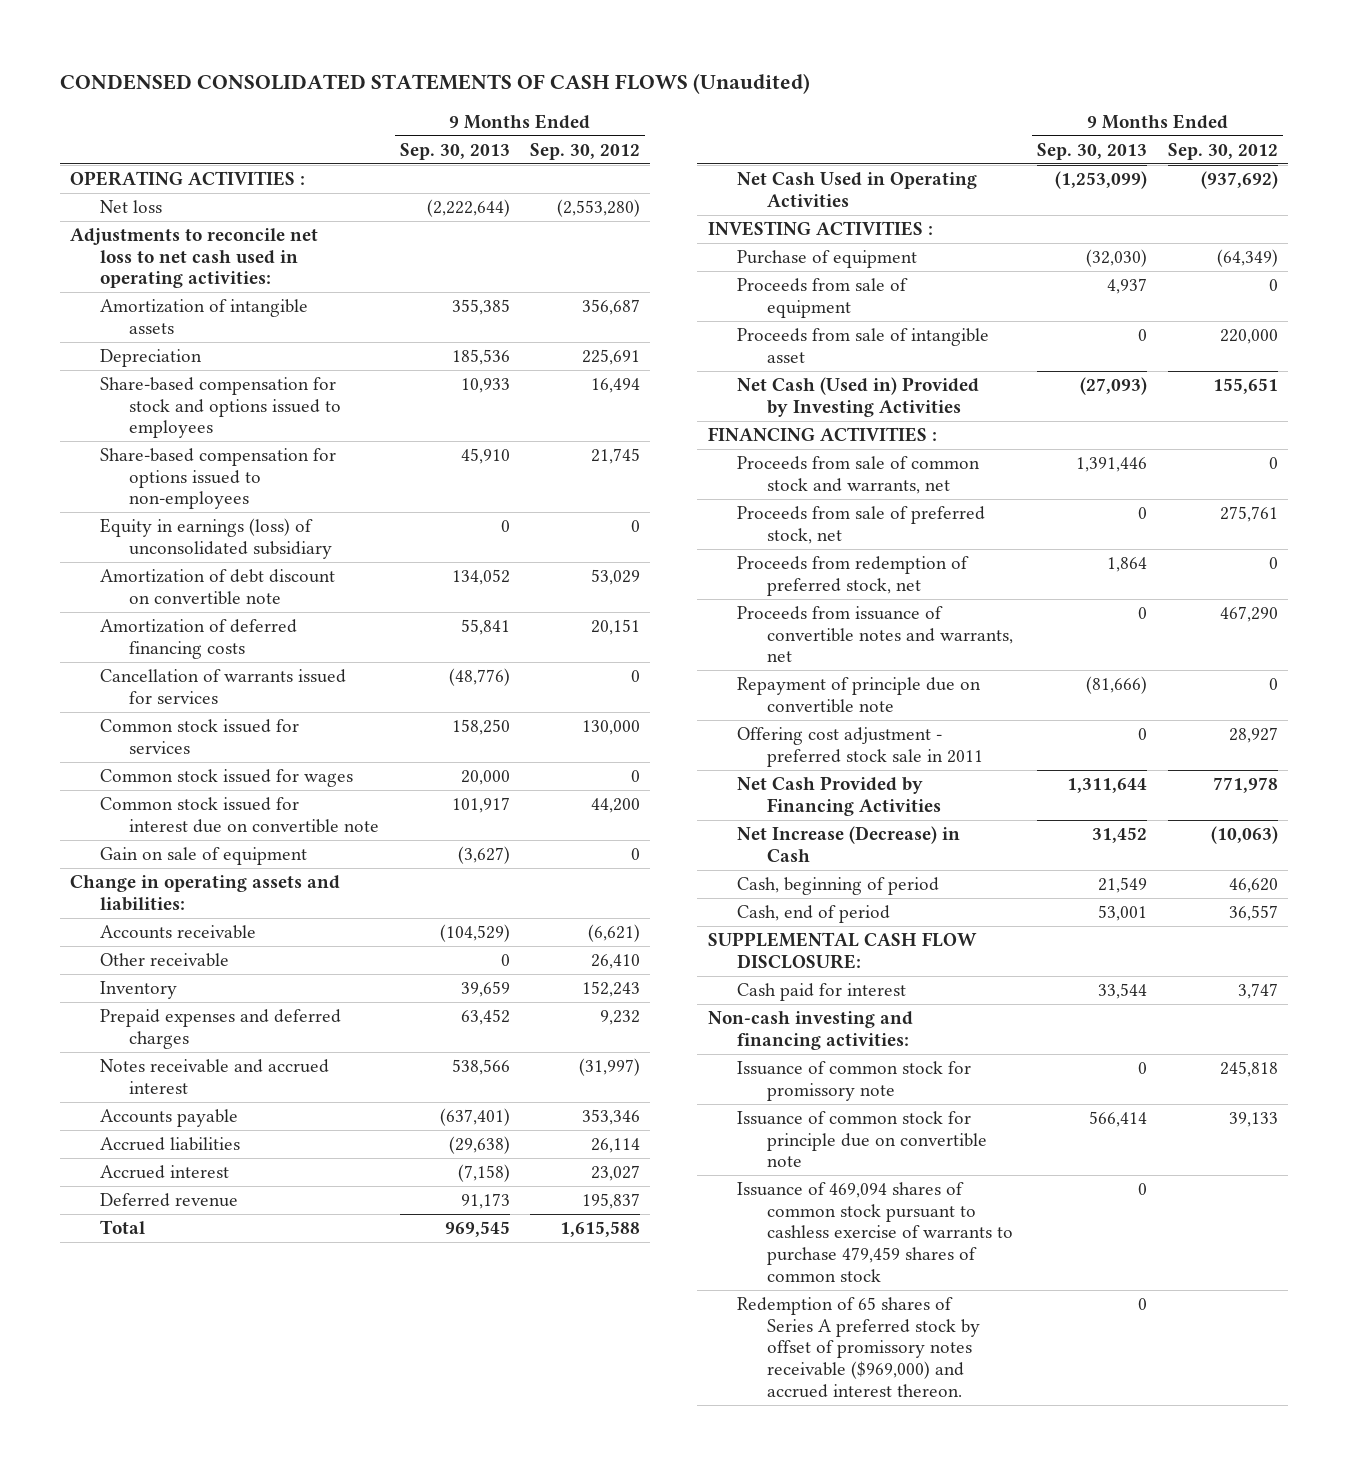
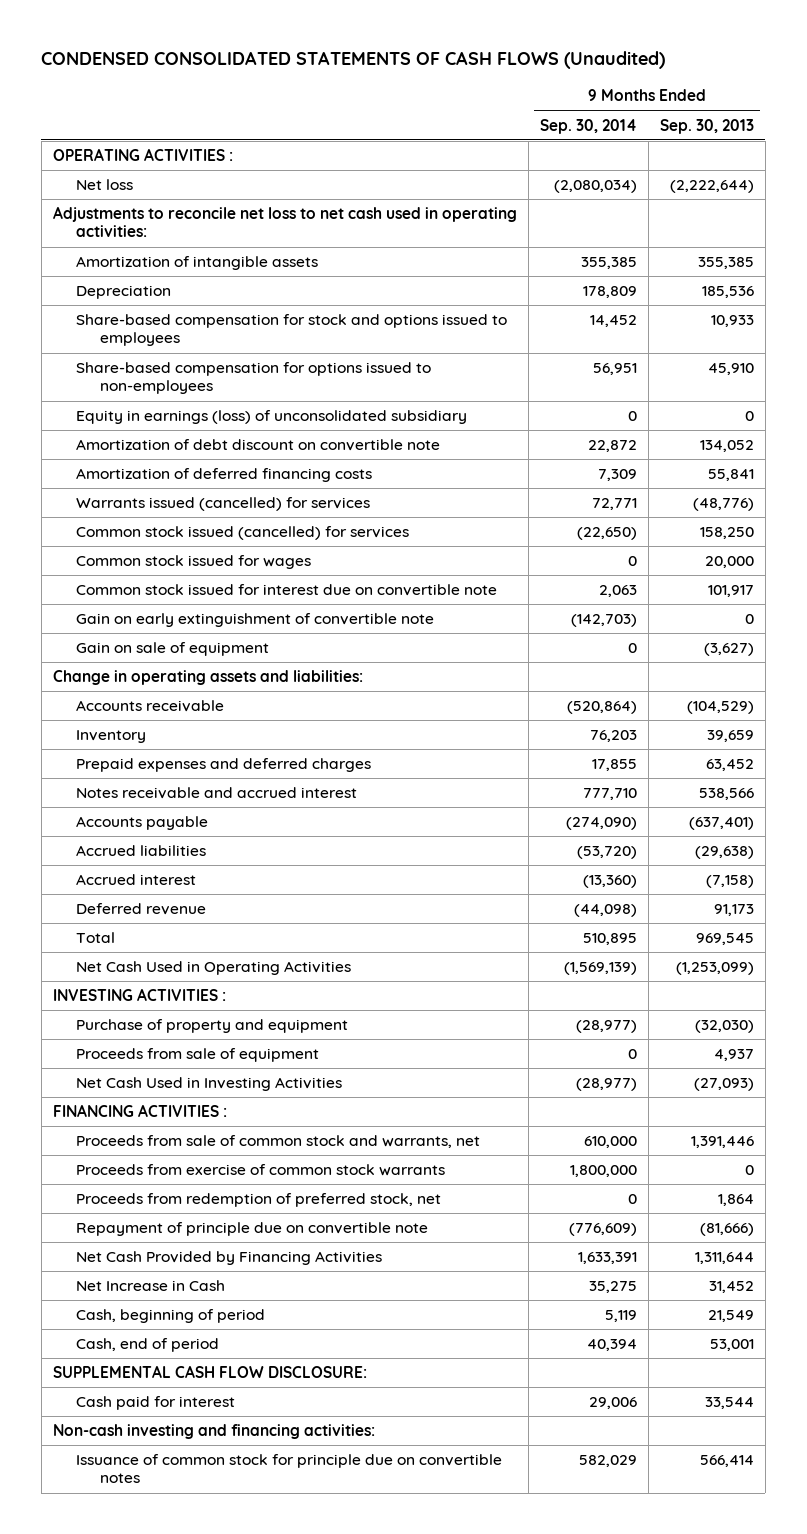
[530,142,641,160] Sep. 30, 2012 -> none
none -> [539,118,637,134] Sep. 30, 2014
[99,669,346,704] Cancellation of warrants issued for services -> [76,497,371,512] Warrants issued (cancelled) for services
[99,719,299,754] Common stock issued for services -> [76,526,410,541] Common stock issued (cancelled) for services
none -> [76,613,435,628] Gain on early extinguishment of convertible note
[99,953,229,968] Other receivable -> none
[737,250,918,269] Purchase of equipment -> [76,1019,349,1034] Purchase of property and equipment
[737,328,990,363] Proceeds from sale of intangible asset -> none
[737,377,980,417] Net Cash (Used in) Provided by Investing Activities -> [76,1077,343,1092] Net Cash Used in Investing Activities
[737,506,986,544] Proceeds from sale of preferred stock, net -> none
none -> [76,1164,446,1177] Proceeds from exercise of common stock warrants
[737,606,1014,663] Proceeds from issuance of convertible notes and warrants, net -> none
[737,727,984,767] Offering cost adjustment - preferred stock sale in 2011 -> none
[737,826,961,862] Net Increase (Decrease) in Cash -> [76,1280,226,1292] Net Increase in Cash
[737,1061,972,1101] Issuance of common stock for promissory note -> none
[737,1182,1014,1282] Issuance of 469,094 shares of common stock pursuant to cashless exercise of warrants to purchase 479,459 shares of common stock -> none
[737,1297,981,1398] Redemption of 65 shares of Series A preferred stock by offset of promissory notes receivable ($969,000) and accrued interest thereon. -> none
[737,1111,988,1168] Issuance of common stock for principle due on convertible note -> [76,1454,503,1484] Issuance of common stock for principle due on convertible notes

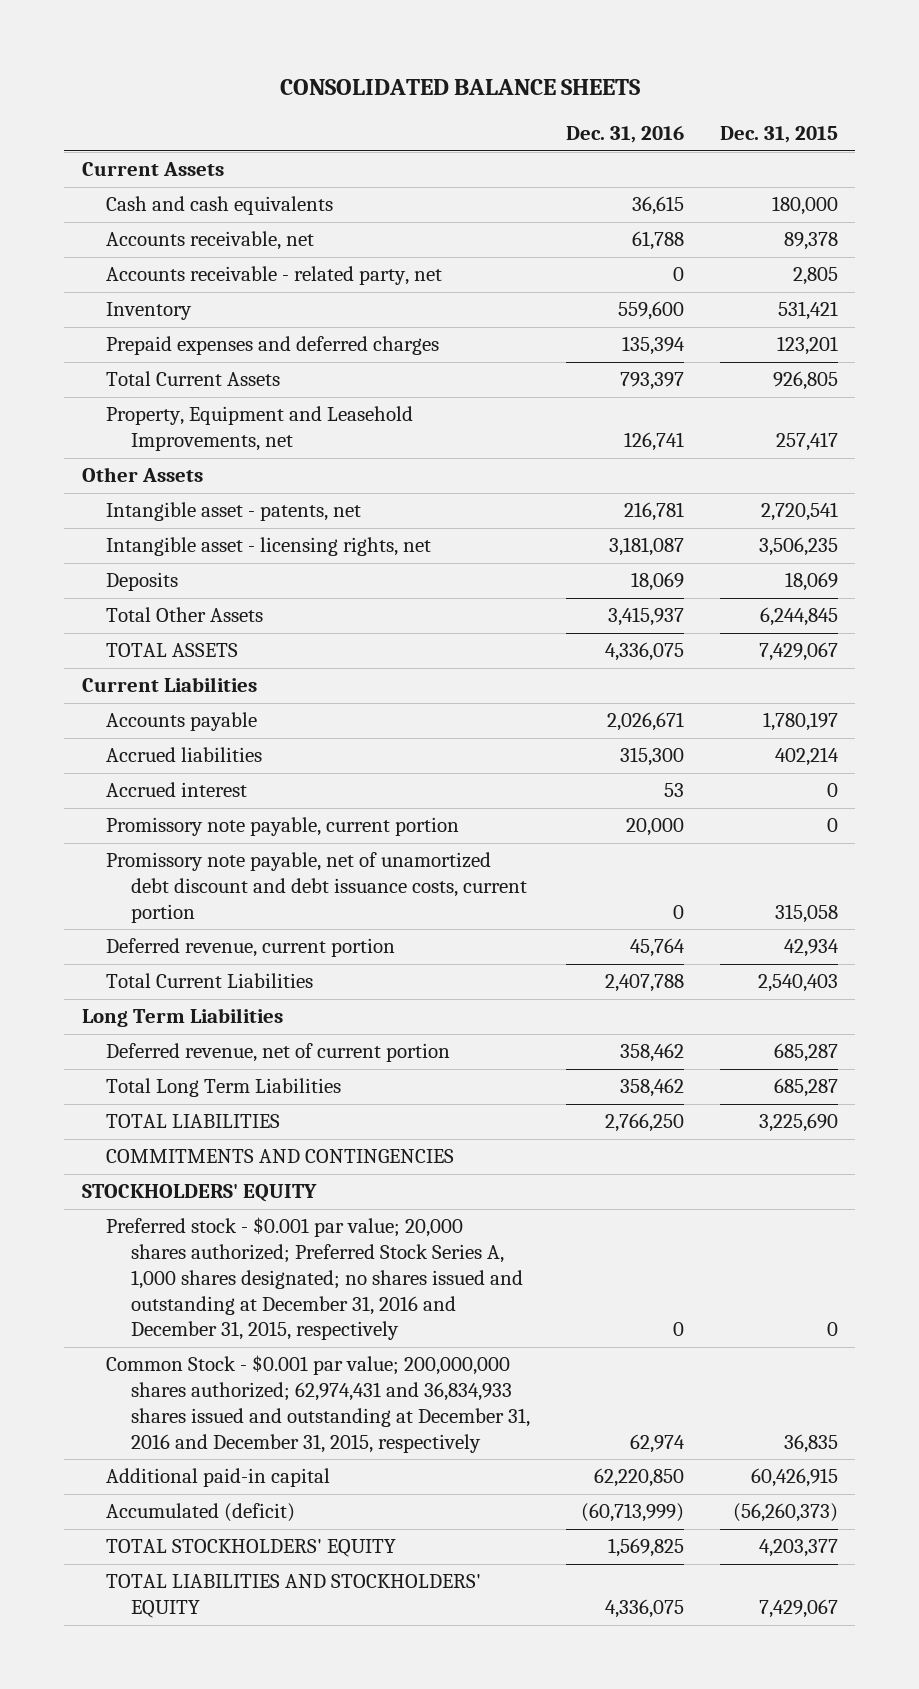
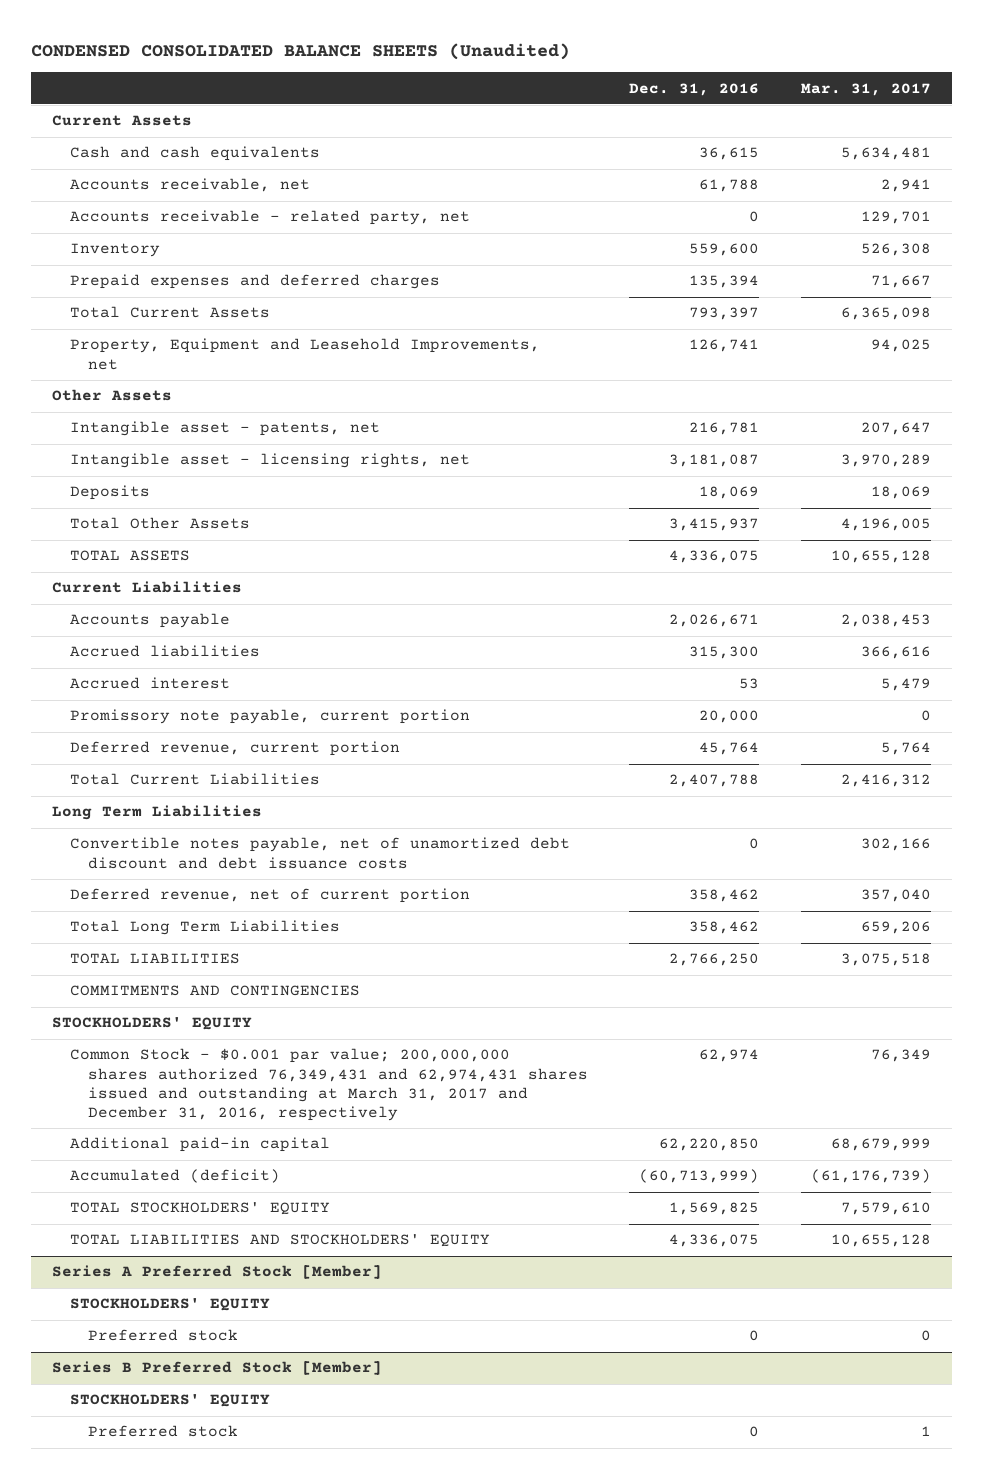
[279,79,640,96] CONSOLIDATED BALANCE SHEETS -> [31,43,571,61] CONDENSED CONSOLIDATED BALANCE SHEETS (Unaudited)
[719,126,838,144] Dec. 31, 2015 -> none
none -> [801,82,932,96] Mar. 31, 2017
[106,852,527,923] Promissory note payable, net of unamortized debt discount and debt issuance costs, current portion -> none
none -> [69,837,570,869] Convertible notes payable, net of unamortized debt discount and debt issuance costs
[106,1217,523,1341] Preferred stock - $0.001 par value; 20,000 shares authorized; Preferred Stock Series A, 1,000 shares designated; no shares issued and outstanding at December 31, 2016 and December 31, 2015, respectively -> none
[106,1355,530,1453] Common Stock - $0.001 par value; 200,000,000 shares authorized; 62,974,431 and 36,834,933 shares issued and outstanding at December 31, 2016 and December 31, 2015, respectively -> [69,1048,588,1121] Common Stock - $0.001 par value; 200,000,000 shares authorized 76,349,431 and 62,974,431 shares issued and outstanding at March 31, 2017 and December 31, 2016, respectively
none -> [52,1265,383,1280] Series A Preferred Stock [Member]
none -> [69,1298,270,1312] STOCKHOLDERS' EQUITY
none -> [87,1329,238,1342] Preferred stock
none -> [52,1361,383,1376] Series B Preferred Stock [Member]
none -> [69,1394,270,1408] STOCKHOLDERS' EQUITY
none -> [87,1425,238,1438] Preferred stock

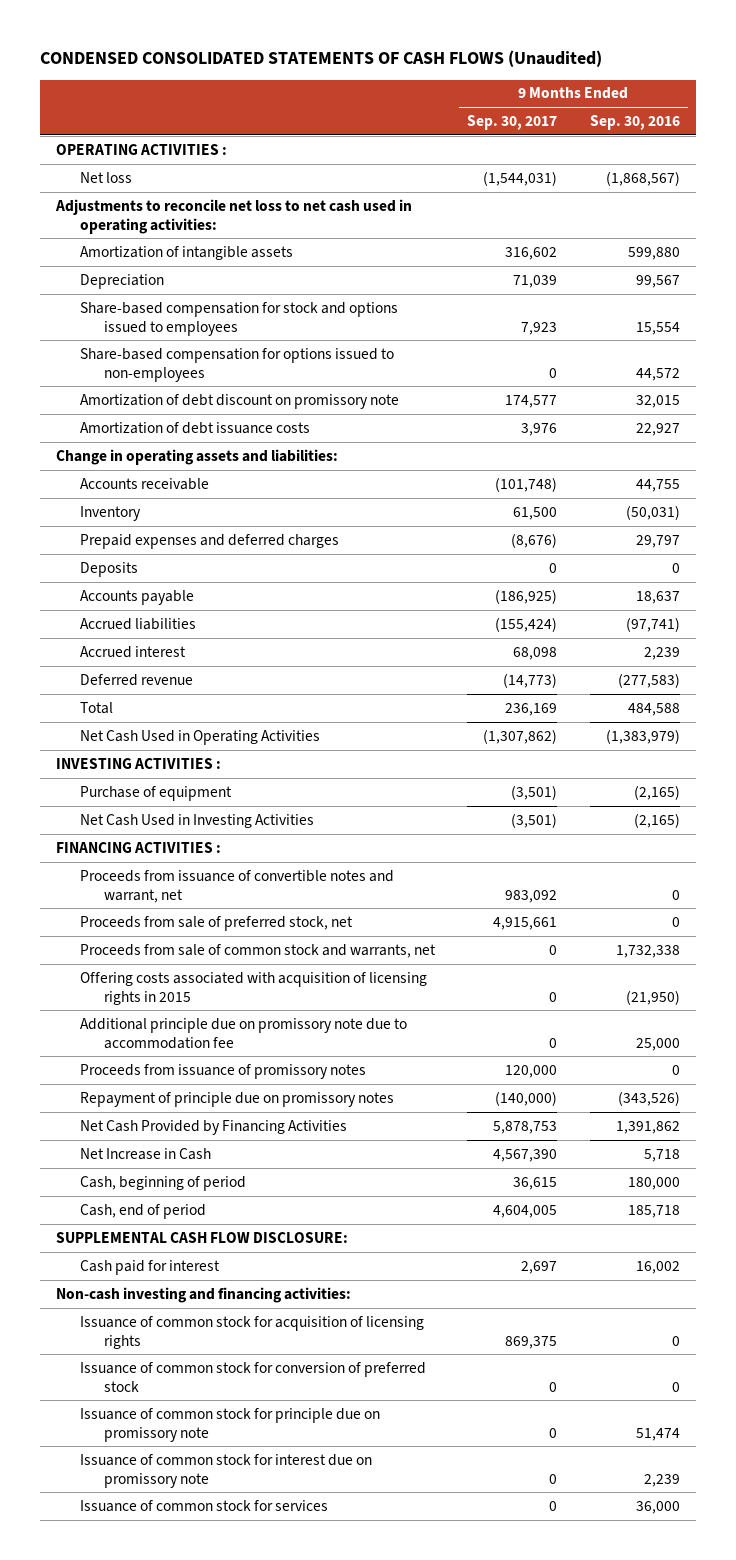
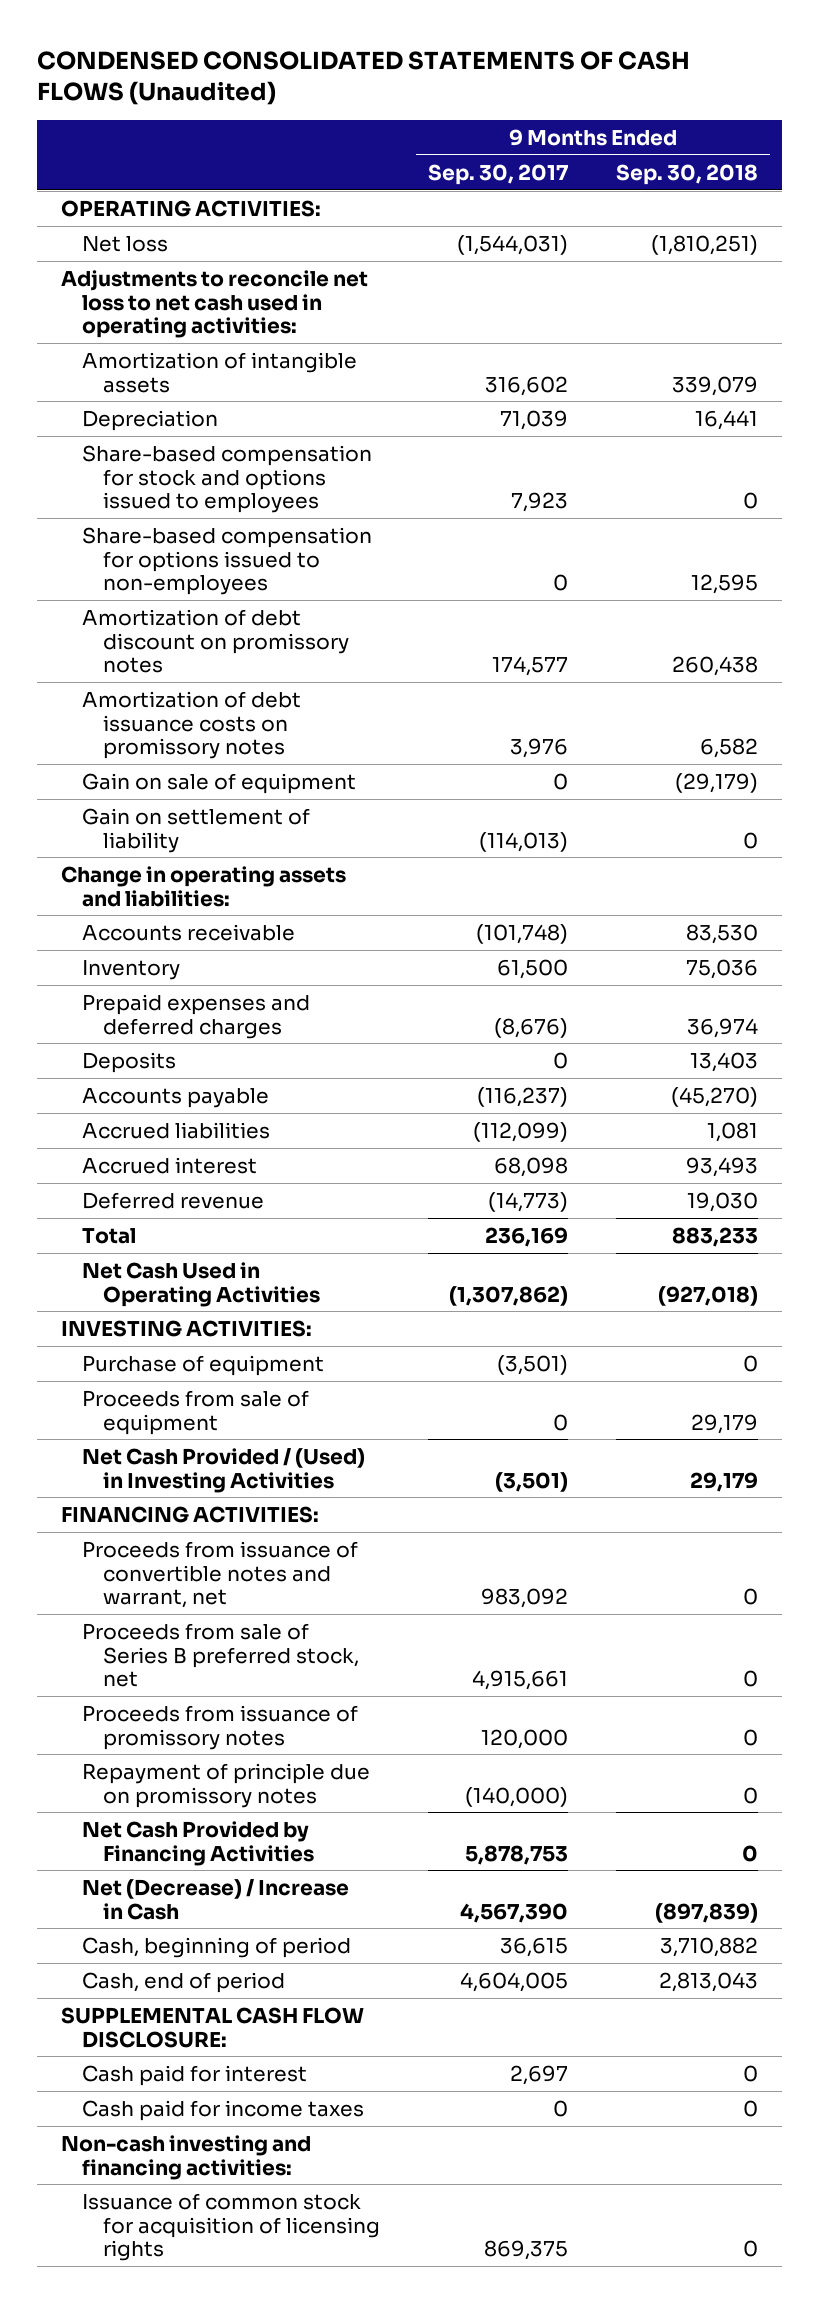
[589,115,680,131] Sep. 30, 2016 -> none
none -> [615,163,758,185] Sep. 30, 2018
[55,143,227,155] OPERATING ACTIVITIES : -> [61,199,322,217] OPERATING ACTIVITIES:
[79,393,399,409] Amortization of debt discount on promissory note -> [81,608,349,674] Amortization of debt discount on promissory notes
[79,421,310,434] Amortization of debt issuance costs -> [81,690,301,760] Amortization of debt issuance costs on promissory notes
none -> [81,772,356,794] Gain on sale of equipment
none -> [81,807,310,853] Gain on settlement of liability
[495,588,558,604] (186,925) -> [476,1086,568,1107] (116,237)
[495,616,558,632] (155,424) -> [472,1121,568,1142] (112,099)
[55,757,221,769] INVESTING ACTIVITIES : -> [61,1319,313,1337] INVESTING ACTIVITIES:
none -> [81,1389,309,1435] Proceeds from sale of equipment
[79,813,314,828] Net Cash Used in Investing Activities -> [81,1447,365,1493] Net Cash Provided / (Used) in Investing Activities
[55,841,221,853] FINANCING ACTIVITIES : -> [61,1505,320,1523] FINANCING ACTIVITIES:
[79,943,436,958] Proceeds from sale of common stock and warrants, net -> none
[79,971,427,1005] Offering costs associated with acquisition of licensing rights in 2015 -> none
[79,1017,407,1049] Additional principle due on promissory note due to accommodation fee -> none
[79,915,353,931] Proceeds from sale of preferred stock, net -> [81,1622,359,1688] Proceeds from sale of Series B preferred stock, net
[79,1147,211,1160] Net Increase in Cash -> [81,1878,349,1920] Net (Decrease) / Increase in Cash
none -> [81,2099,364,2121] Cash paid for income taxes
[79,1361,426,1392] Issuance of common stock for conversion of preferred stock -> none
[79,1407,380,1442] Issuance of common stock for principle due on promissory note -> none
[79,1453,372,1488] Issuance of common stock for interest due on promissory note -> none
[79,1499,328,1512] Issuance of common stock for services -> none

